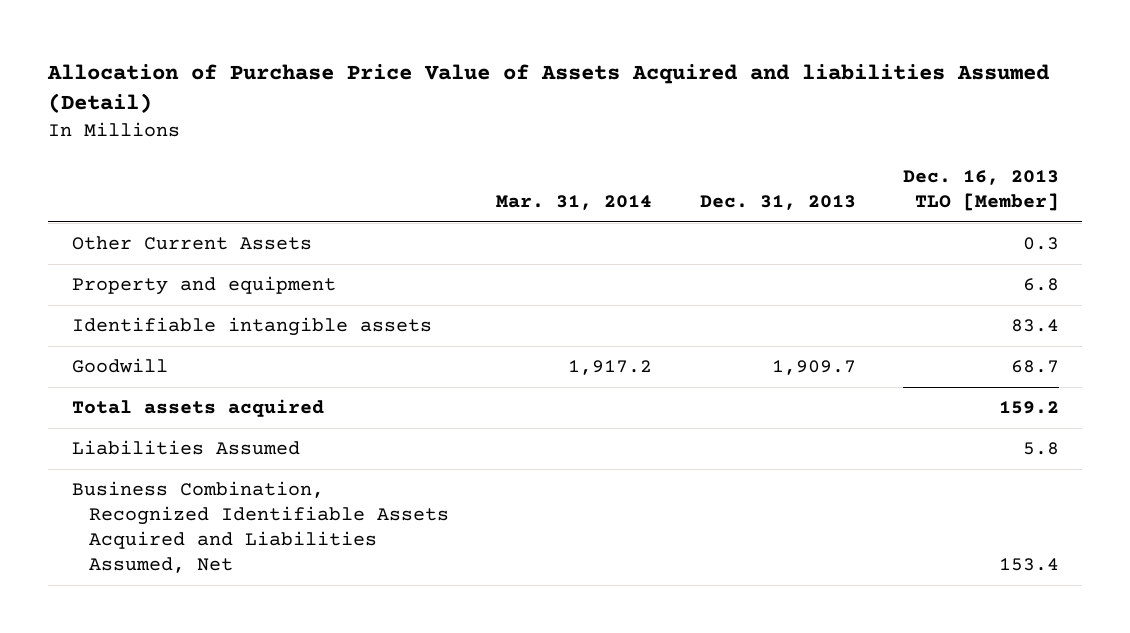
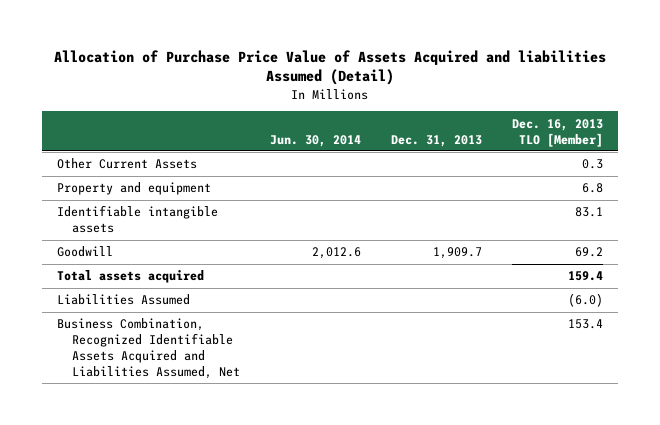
[496,195,653,211] Mar. 31, 2014 -> none
none -> [270,134,362,147] Jun. 30, 2014
[1010,319,1059,333] 83.4 -> [575,207,604,218] 83.1
[1010,360,1059,374] 68.7 -> [575,247,604,258] 69.2
[998,401,1059,415] 159.2 -> [568,271,604,282] 159.4
[1022,442,1059,456] 5.8 -> [568,293,604,308] (6.0)

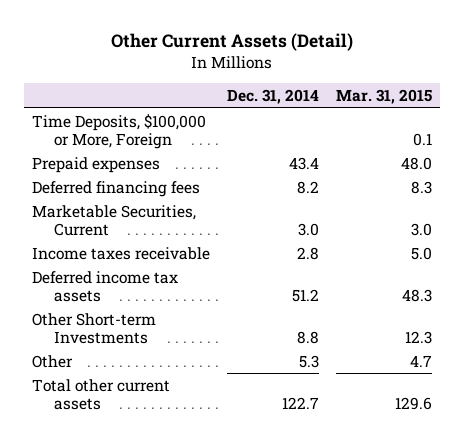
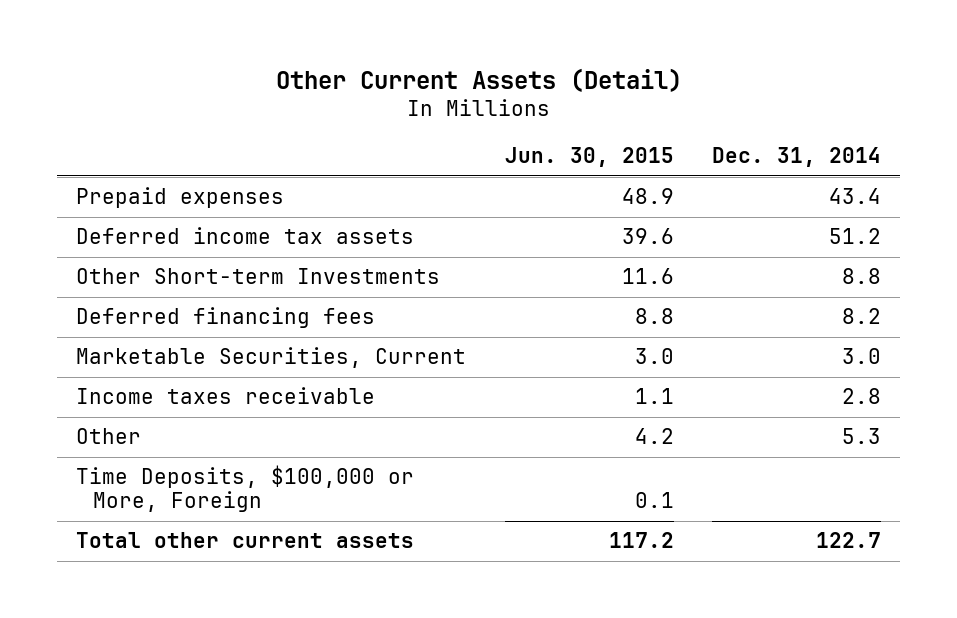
[335,89,432,105] Mar. 31, 2015 -> none
none -> [504,147,674,168] Jun. 30, 2015
[32,270,179,302] Deferred income tax assets -> [76,227,415,245] Deferred income tax assets
[32,312,157,344] Other Short-term Investments -> [76,268,441,285] Other Short-term Investments
[32,113,207,149] Time Deposits, $100,000 or More, Foreign -> [76,465,415,513] Time Deposits, $100,000 or More, Foreign

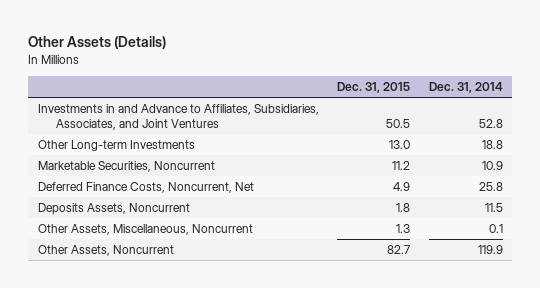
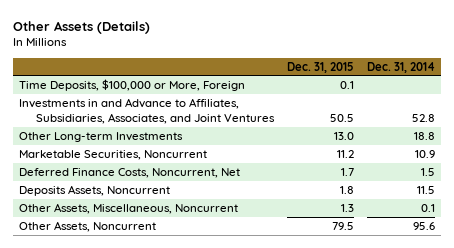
none -> [19,78,246,91] Time Deposits, $100,000 or More, Foreign
[393,182,411,192] 4.9 -> [340,167,354,176] 1.7
[478,182,503,192] 25.8 -> [420,167,435,176] 1.5
[387,245,411,255] 82.7 -> [331,221,354,230] 79.5
[477,245,503,255] 119.9 -> [412,221,435,230] 95.6

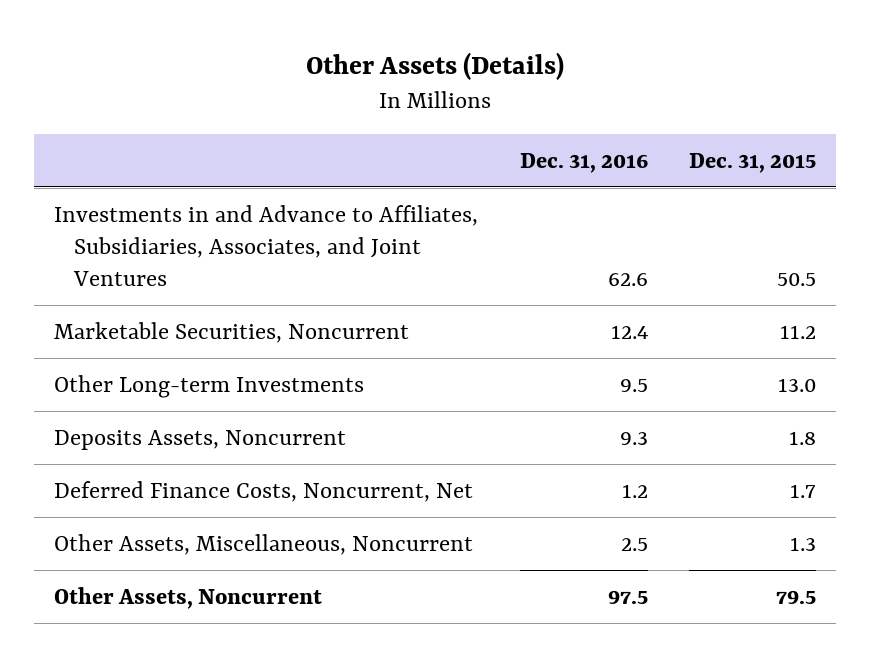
[366,61,435,73] Dec. 31, 2014 -> none
none -> [519,152,648,173] Dec. 31, 2016
[19,78,246,91] Time Deposits, $100,000 or More, Foreign -> none
[19,131,184,142] Other Long-term Investments -> [54,374,365,398] Other Long-term Investments
[19,167,241,178] Deferred Finance Costs, Noncurrent, Net -> [54,480,474,502] Deferred Finance Costs, Noncurrent, Net

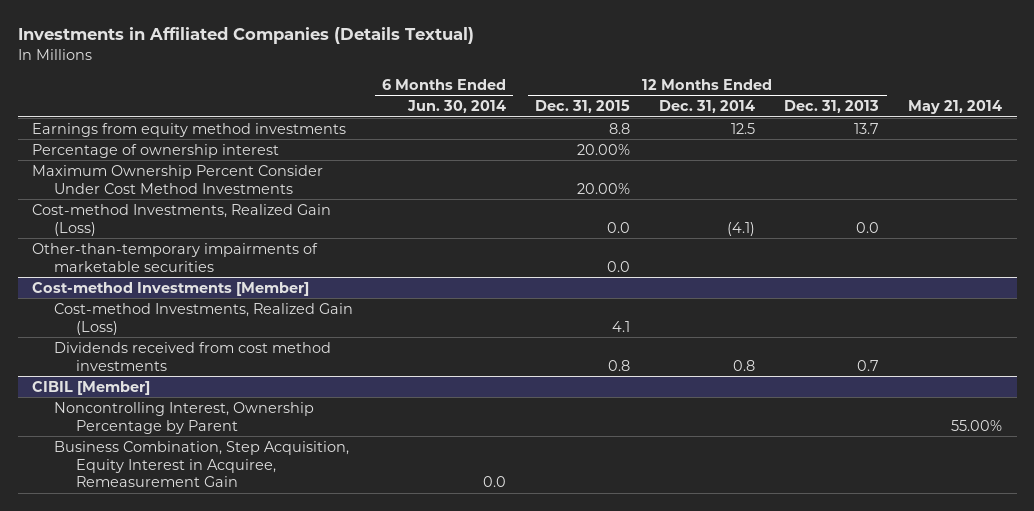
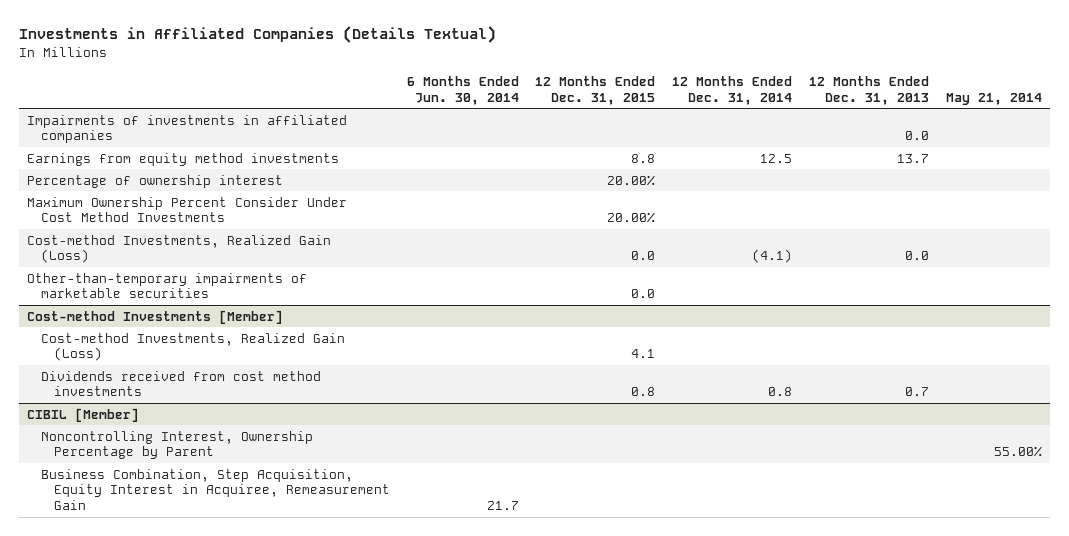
none -> [27,114,348,144] Impairments of investments in affiliated companies
[483,476,507,488] 0.0 -> [486,501,519,511] 21.7

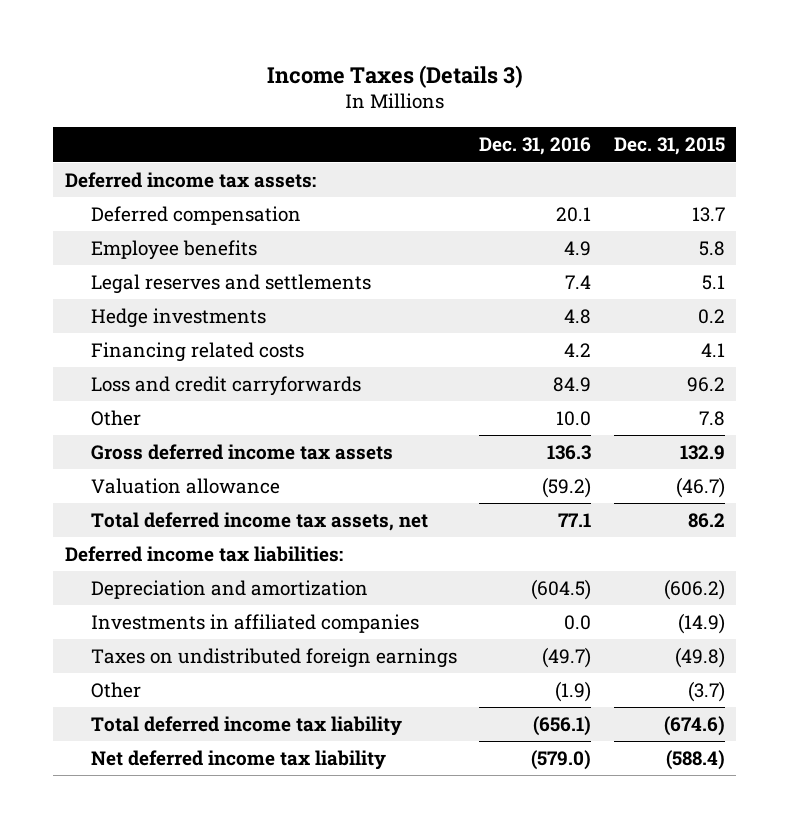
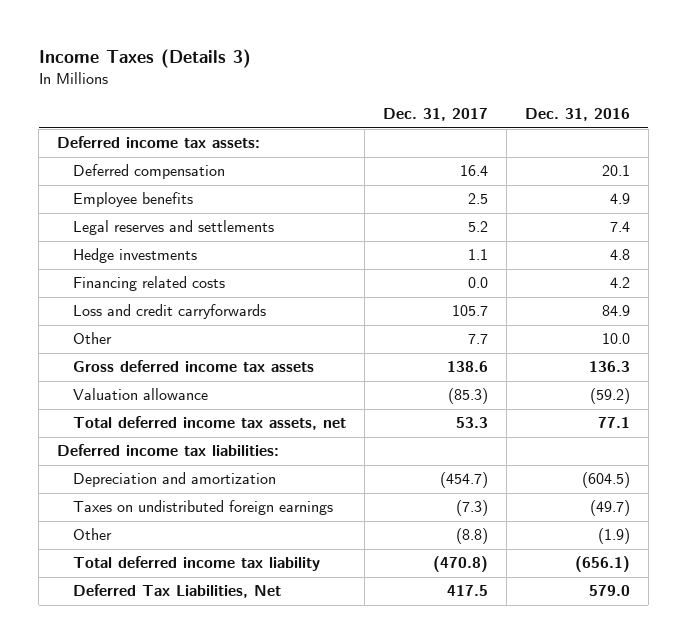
[614,137,726,156] Dec. 31, 2015 -> none
none -> [382,108,488,122] Dec. 31, 2017
[90,614,419,634] Investments in affiliated companies -> none
[90,750,386,771] Net deferred income tax liability -> [73,584,282,599] Deferred Tax Liabilities, Net
[531,750,592,771] (579.0) -> [588,585,630,597] 579.0

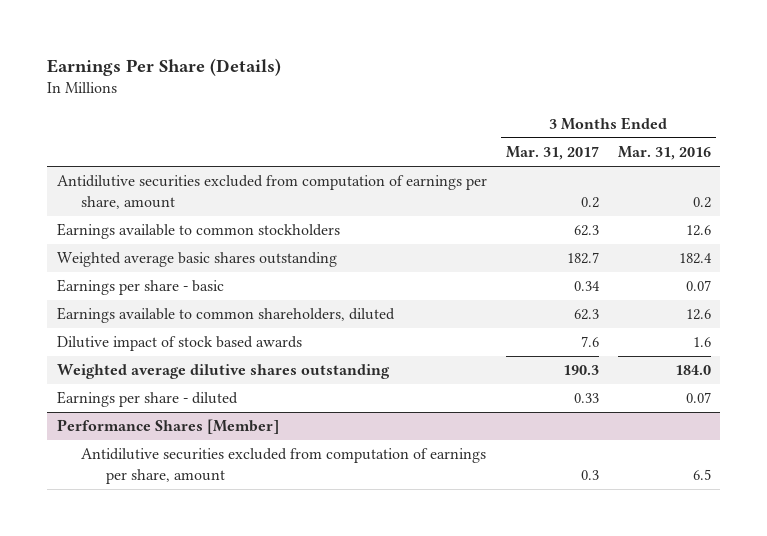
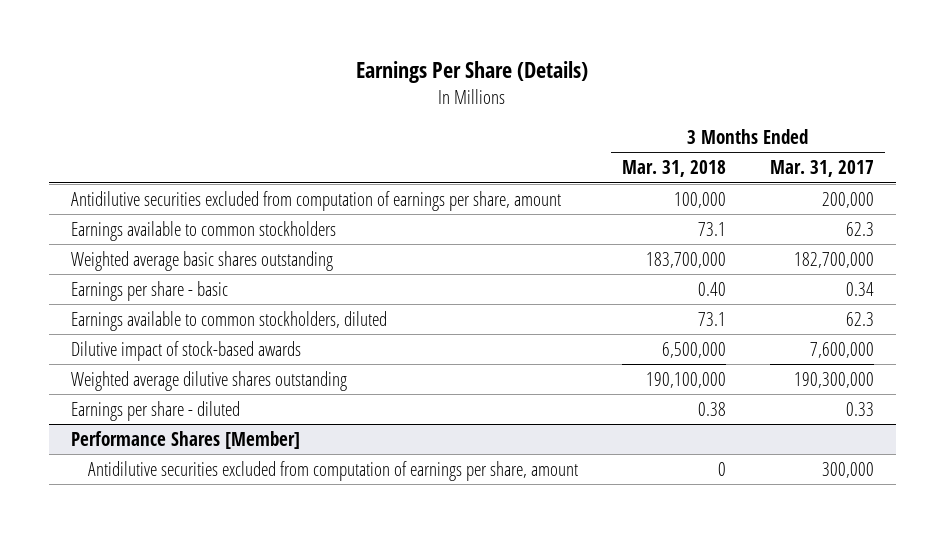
[617,146,711,161] Mar. 31, 2016 -> none
none -> [621,160,726,178] Mar. 31, 2018
[580,196,599,208] 0.2 -> [821,191,874,208] 200,000
[566,252,599,265] 182.7 -> [793,251,874,268] 182,700,000
[56,307,395,324] Earnings available to common shareholders, diluted -> [71,310,388,331] Earnings available to common stockholders, diluted
[56,336,302,352] Dilutive impact of stock based awards -> [71,340,302,361] Dilutive impact of stock-based awards
[580,336,599,348] 7.6 -> [809,341,874,358] 7,600,000
[562,365,599,376] 190.3 -> [793,371,874,388] 190,300,000
[580,469,599,480] 0.3 -> [821,461,874,478] 300,000

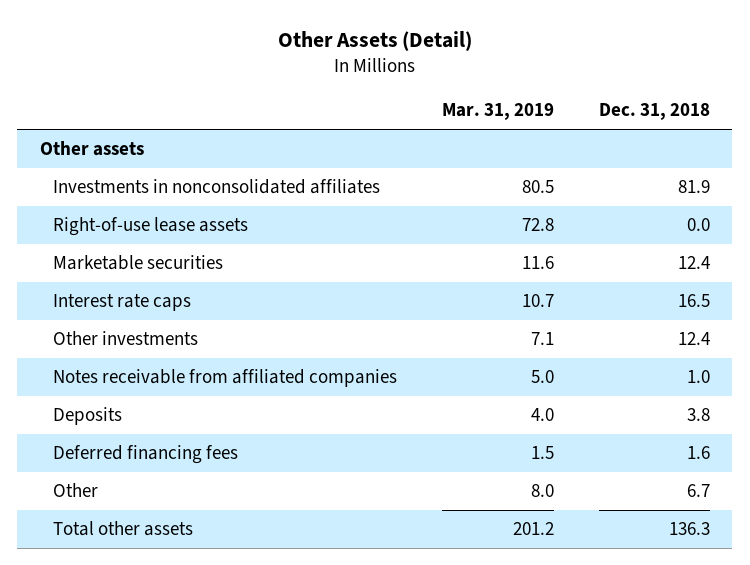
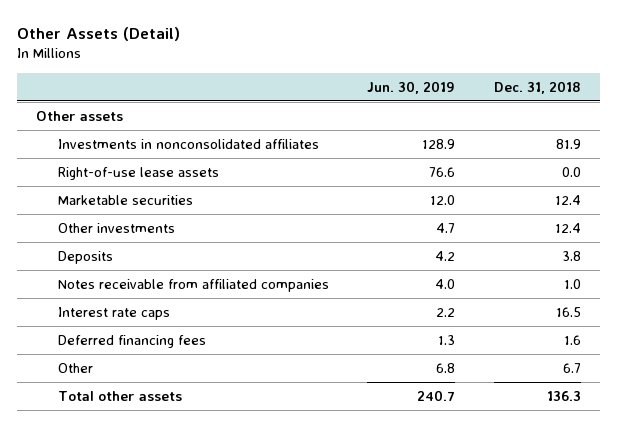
[442,103,555,121] Mar. 31, 2019 -> none
none -> [367,80,456,94] Jun. 30, 2019
[53,369,398,388] Notes receivable from affiliated companies -> [57,278,329,292] Notes receivable from affiliated companies
[53,294,192,312] Interest rate caps -> [57,306,170,320] Interest rate caps

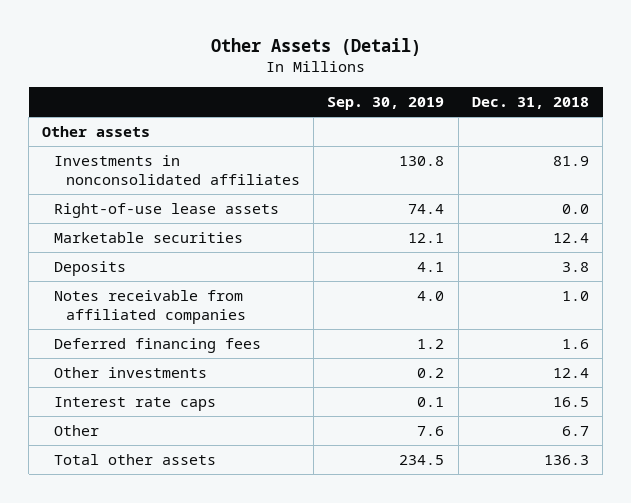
[367,80,456,94] Jun. 30, 2019 -> none
none -> [327,96,445,110] Sep. 30, 2019
[57,222,175,233] Other investments -> [54,367,208,379] Other investments
[57,306,170,320] Interest rate caps -> [54,397,217,412] Interest rate caps

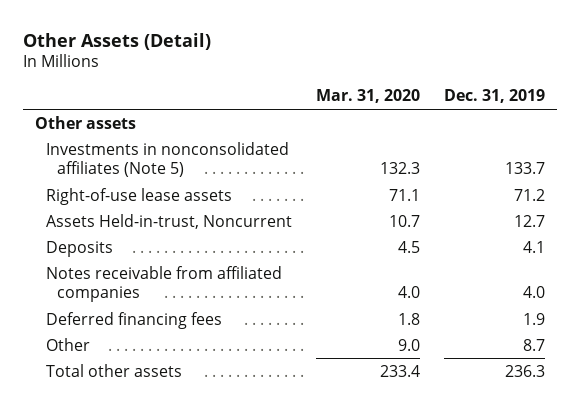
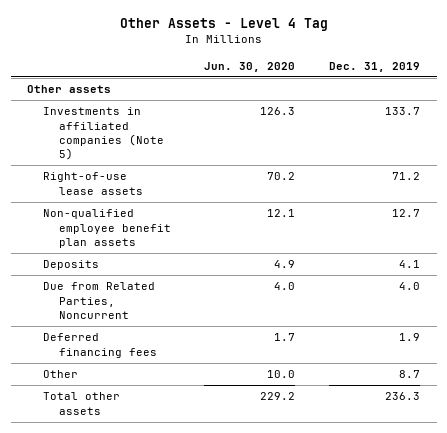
[23,32,212,50] Other Assets (Detail) -> [119,18,328,32] Other Assets - Level 4 Tag
[315,89,420,104] Mar. 31, 2020 -> none
none -> [204,61,296,72] Jun. 30, 2020
[46,141,290,178] Investments in nonconsolidated affiliates (Note 5) -> [43,107,164,161] Investments in affiliated companies (Note 5)
[46,213,293,229] Assets Held-in-trust, Noncurrent -> [43,209,171,248] Non-qualified employee benefit plan assets
[46,265,283,303] Notes receivable from affiliated companies -> none
none -> [43,282,156,319] Due from Related Parties, Noncurrent

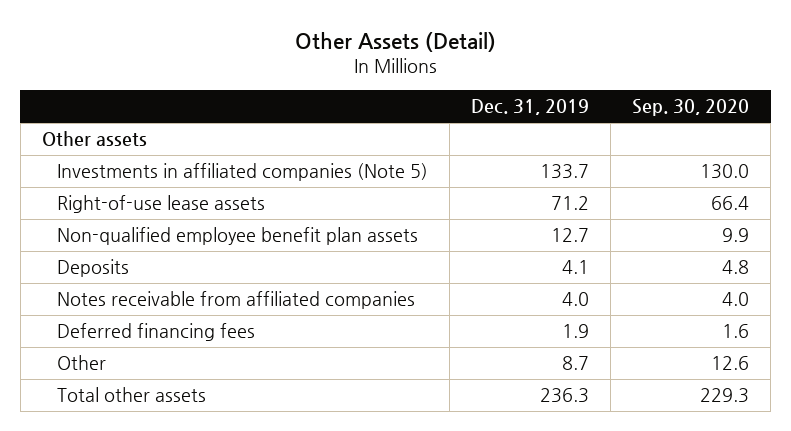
[119,18,328,32] Other Assets - Level 4 Tag -> [294,31,496,52] Other Assets (Detail)
[204,61,296,72] Jun. 30, 2020 -> none
none -> [632,99,750,117] Sep. 30, 2020
[43,282,156,319] Due from Related Parties, Noncurrent -> [57,291,416,310] Notes receivable from affiliated companies

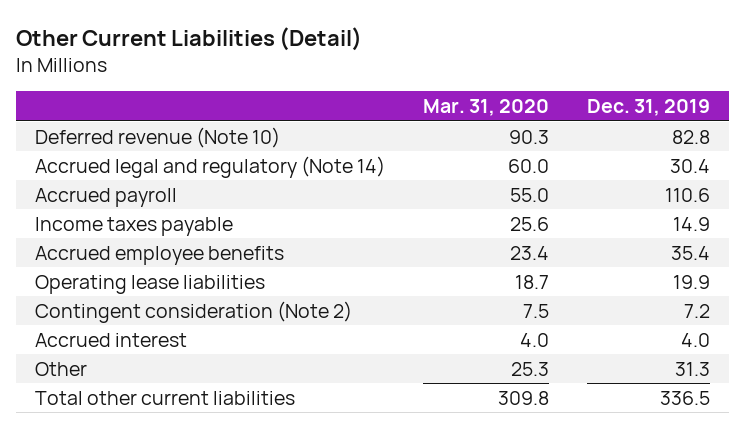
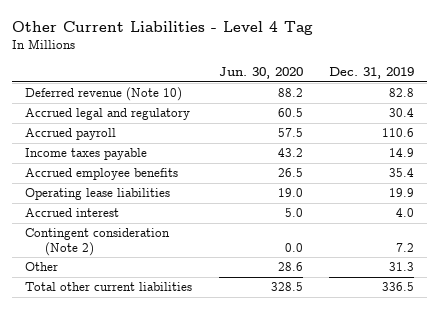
[15,26,362,51] Other Current Liabilities (Detail) -> [12,21,314,36] Other Current Liabilities - Level 4 Tag
[423,99,550,117] Mar. 31, 2020 -> none
none -> [218,67,303,80] Jun. 30, 2020
[34,155,385,178] Accrued legal and regulatory (Note 14) -> [25,108,191,121] Accrued legal and regulatory
[34,300,352,323] Contingent consideration (Note 2) -> [25,228,171,257] Contingent consideration (Note 2)

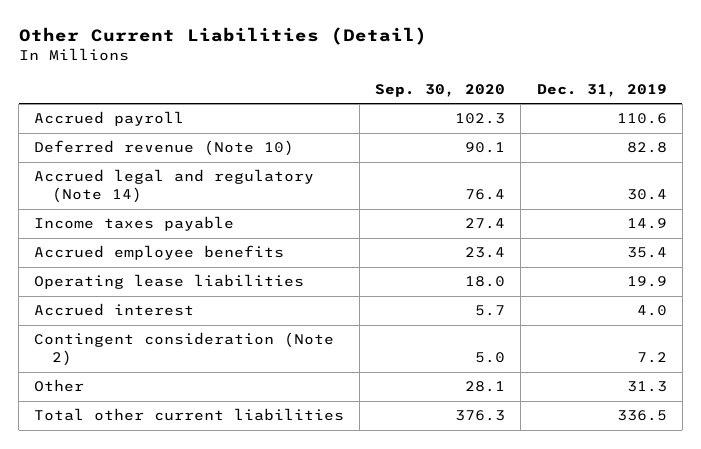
[12,21,314,36] Other Current Liabilities - Level 4 Tag -> [18,26,427,45] Other Current Liabilities (Detail)
[218,67,303,80] Jun. 30, 2020 -> none
none -> [375,83,506,97] Sep. 30, 2020
[25,108,191,121] Accrued legal and regulatory -> none
[25,87,183,102] Deferred revenue (Note 10) -> [34,140,295,157] Deferred revenue (Note 10)
none -> [34,169,315,204] Accrued legal and regulatory (Note 14)

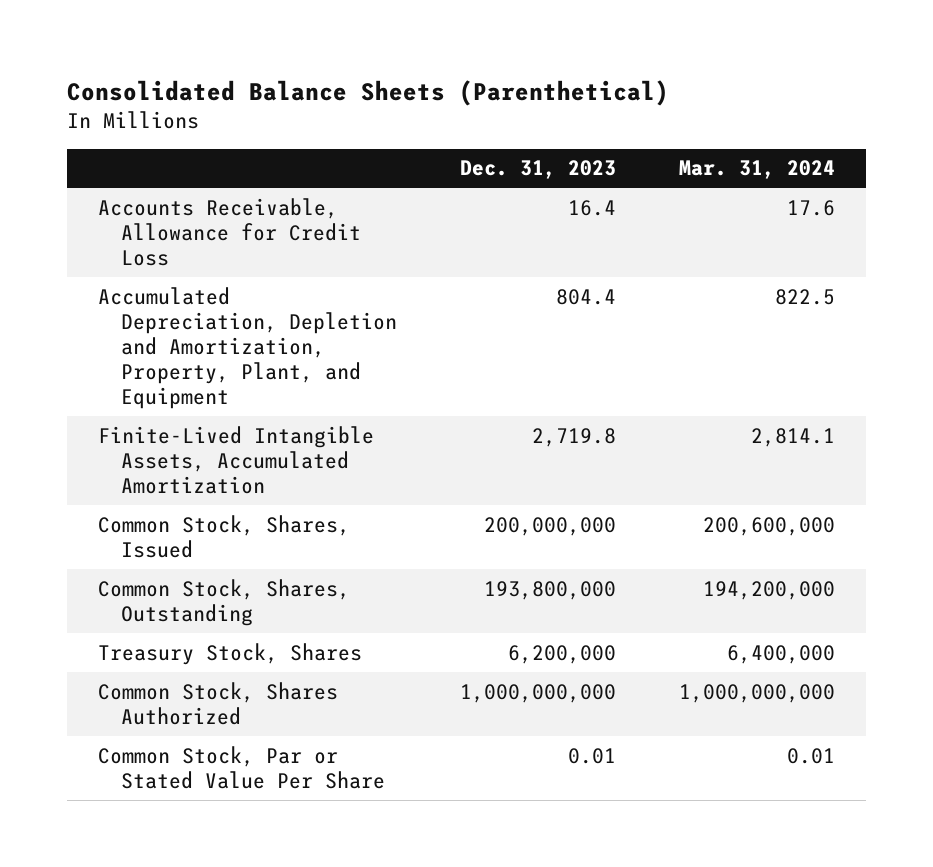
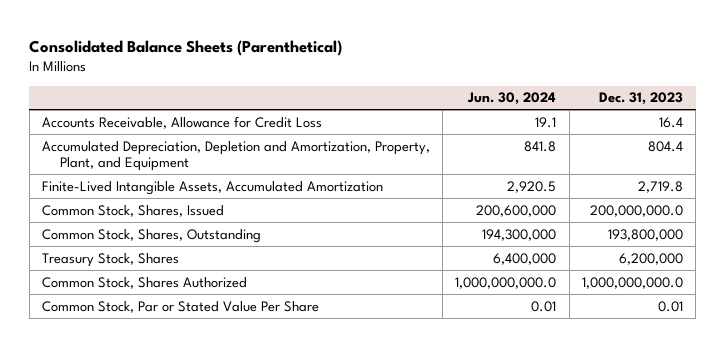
[678,160,835,180] Mar. 31, 2024 -> none
none -> [467,92,557,106] Jun. 30, 2024
[483,516,616,536] 200,000,000 -> [589,204,683,217] 200,000,000.0
[459,683,616,703] 1,000,000,000 -> [581,276,683,289] 1,000,000,000.0

